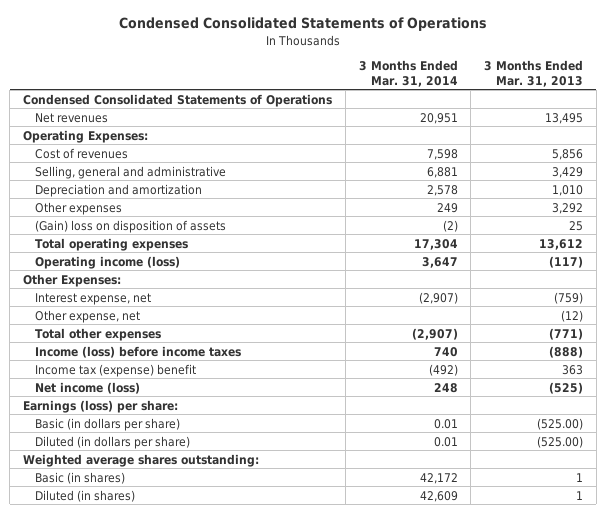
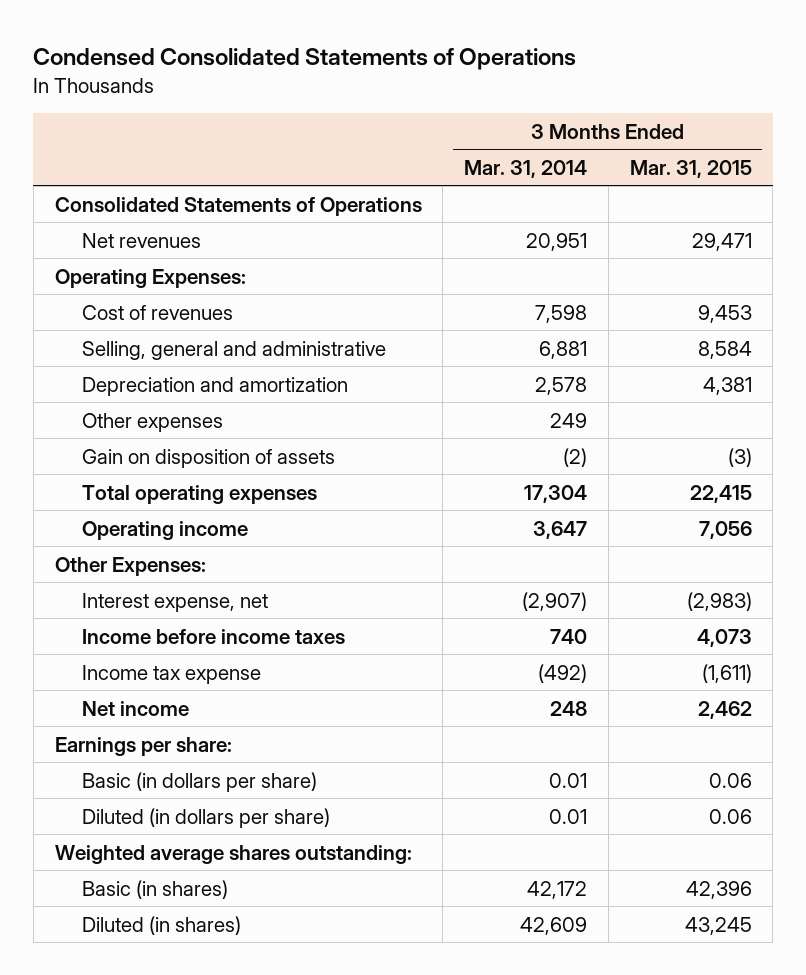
[484,60,584,87] 3 Months Ended Mar. 31, 2013 -> none
none -> [629,159,752,178] Mar. 31, 2015
[23,93,333,107] Condensed Consolidated Statements of Operations -> [54,196,422,216] Consolidated Statements of Operations
[34,219,226,233] (Gain) loss on disposition of assets -> [81,448,335,468] Gain on disposition of assets
[34,255,180,269] Operating income (loss) -> [81,520,248,540] Operating income
[34,309,140,323] Other expense, net -> none
[34,327,161,341] Total other expenses -> none
[34,345,241,358] Income (loss) before income taxes -> [81,628,345,644] Income before income taxes
[34,363,196,377] Income tax (expense) benefit -> [81,664,261,684] Income tax expense
[34,381,140,394] Net income (loss) -> [81,700,189,716] Net income
[23,399,179,413] Earnings (loss) per share: -> [54,736,232,756] Earnings per share:

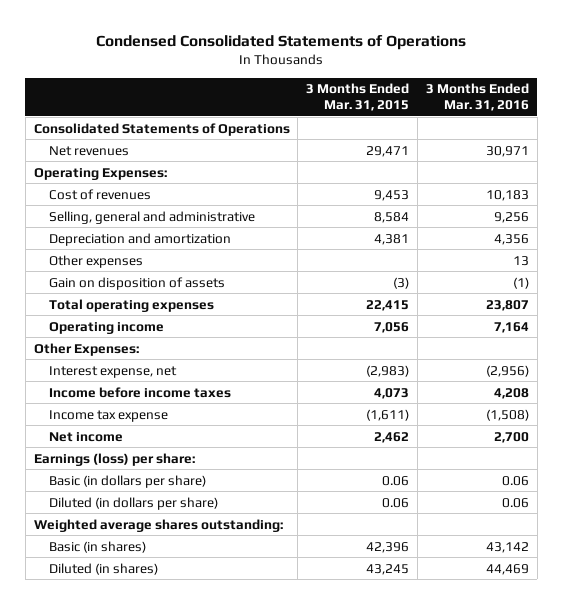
[464,159,588,178] Mar. 31, 2014 -> none
none -> [425,83,529,111] 3 Months Ended Mar. 31, 2016
[54,736,232,756] Earnings per share: -> [33,452,195,466] Earnings (loss) per share:

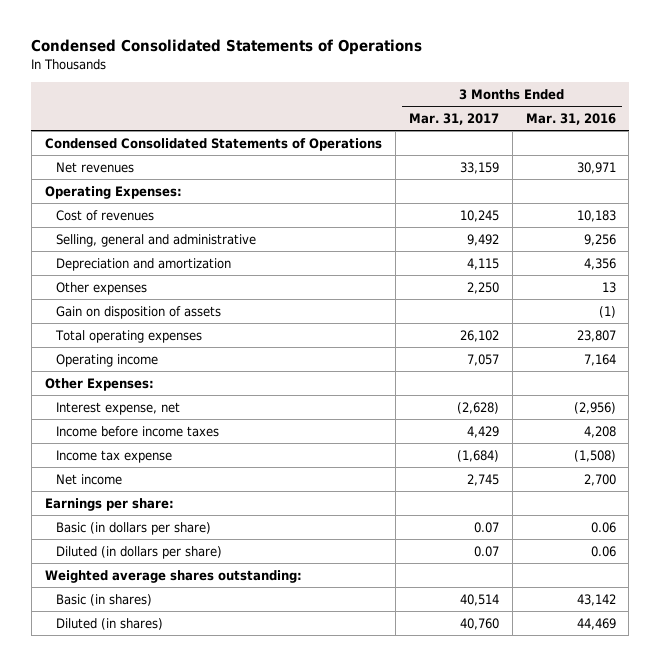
[306,83,410,111] 3 Months Ended Mar. 31, 2015 -> none
none -> [408,112,499,125] Mar. 31, 2017
[33,122,290,136] Consolidated Statements of Operations -> [44,137,382,151] Condensed Consolidated Statements of Operations
[33,452,195,466] Earnings (loss) per share: -> [44,497,174,511] Earnings per share:

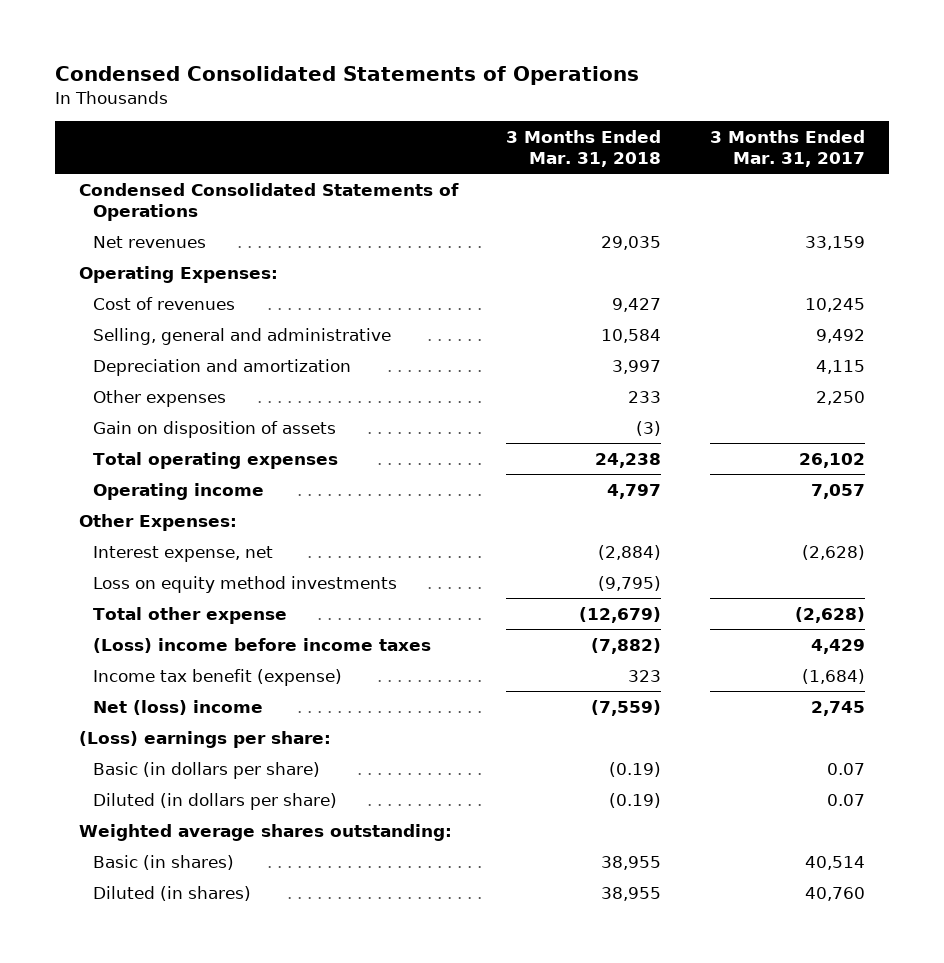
[525,112,616,125] Mar. 31, 2016 -> none
none -> [506,130,662,167] 3 Months Ended Mar. 31, 2018
none -> [93,575,398,593] Loss on equity method investments
none -> [93,606,288,624] Total other expense
[56,425,220,437] Income before income taxes -> [93,637,432,653] (Loss) income before income taxes
[56,449,173,463] Income tax expense -> [93,668,343,686] Income tax benefit (expense)
[56,473,123,485] Net income -> [93,699,264,715] Net (loss) income
[44,497,174,511] Earnings per share: -> [78,730,331,748] (Loss) earnings per share:

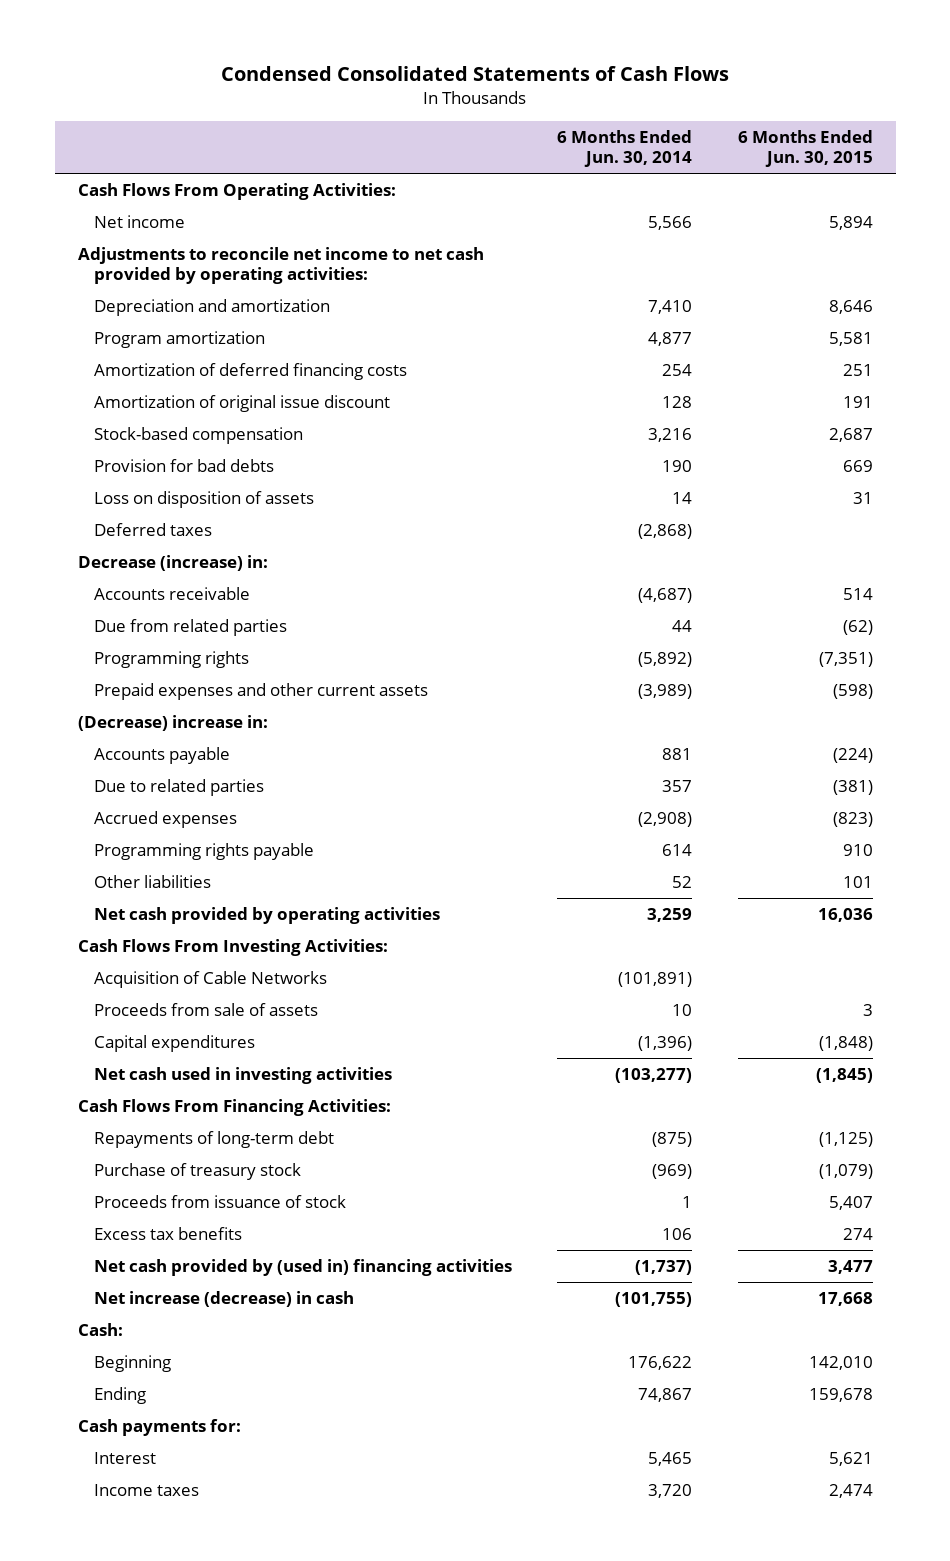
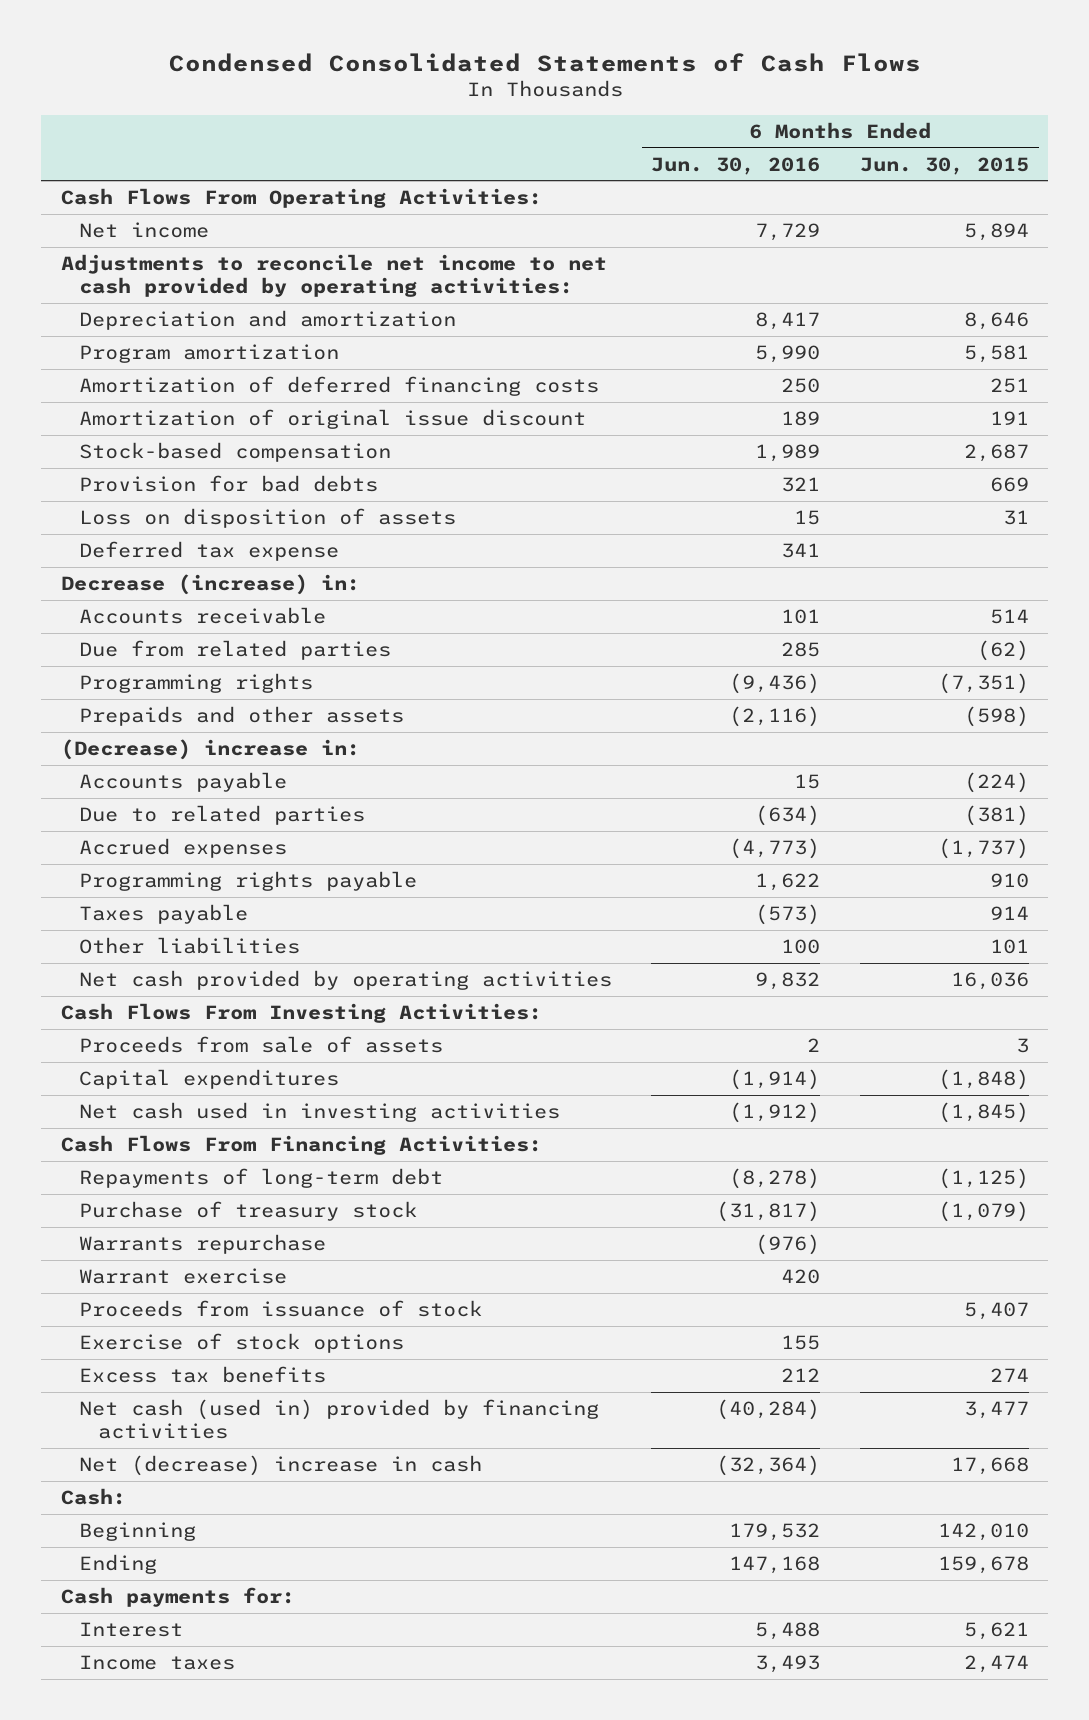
[557,130,693,168] 6 Months Ended Jun. 30, 2014 -> none
none -> [651,156,821,175] Jun. 30, 2016
[93,522,212,536] Deferred taxes -> [79,540,340,561] Deferred tax expense
[93,682,428,700] Prepaid expenses and other current assets -> [79,705,405,726] Prepaids and other assets
[832,811,873,827] (823) -> [937,837,1029,859] (1,737)
none -> [79,903,249,924] Taxes payable
[93,970,327,988] Acquisition of Cable Networks -> none
none -> [79,1233,327,1254] Warrants repurchase
none -> [79,1267,288,1284] Warrant exercise
none -> [79,1332,405,1353] Exercise of stock options
[93,1258,512,1276] Net cash provided by (used in) financing activities -> [79,1398,600,1440] Net cash (used in) provided by financing activities
[93,1290,354,1307] Net increase (decrease) in cash -> [79,1454,483,1476] Net (decrease) increase in cash

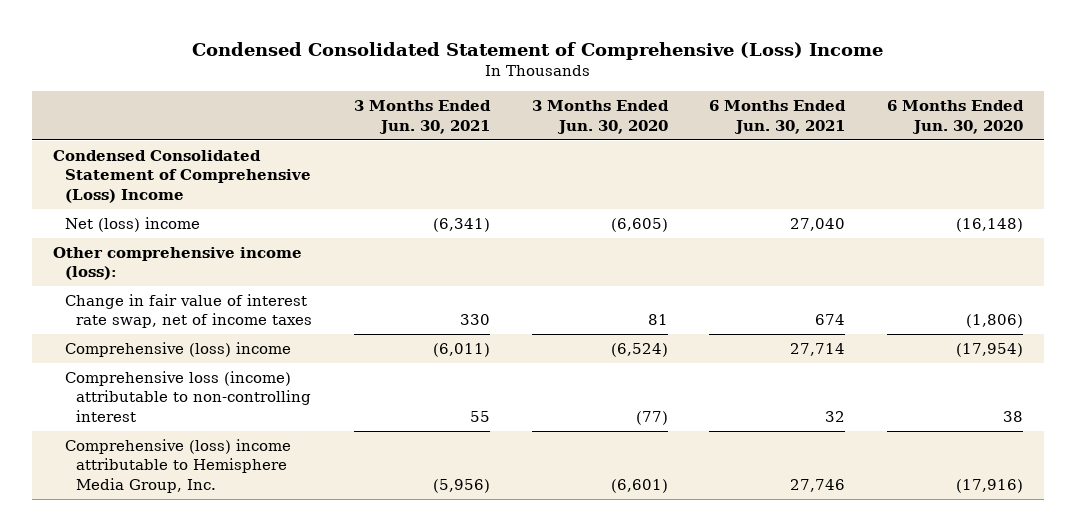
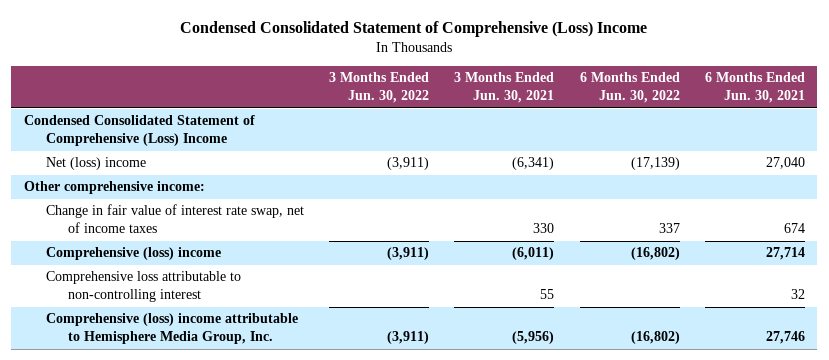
[531,100,669,134] 3 Months Ended Jun. 30, 2020 -> none
[887,100,1025,134] 6 Months Ended Jun. 30, 2020 -> none
none -> [329,72,430,104] 3 Months Ended Jun. 30, 2022
none -> [579,72,680,104] 6 Months Ended Jun. 30, 2022
[52,246,302,281] Other comprehensive income (loss): -> [23,181,205,195] Other comprehensive income:
[64,370,312,422] Comprehensive loss (income) attributable to non-controlling interest -> [46,271,242,303] Comprehensive loss attributable to non-controlling interest

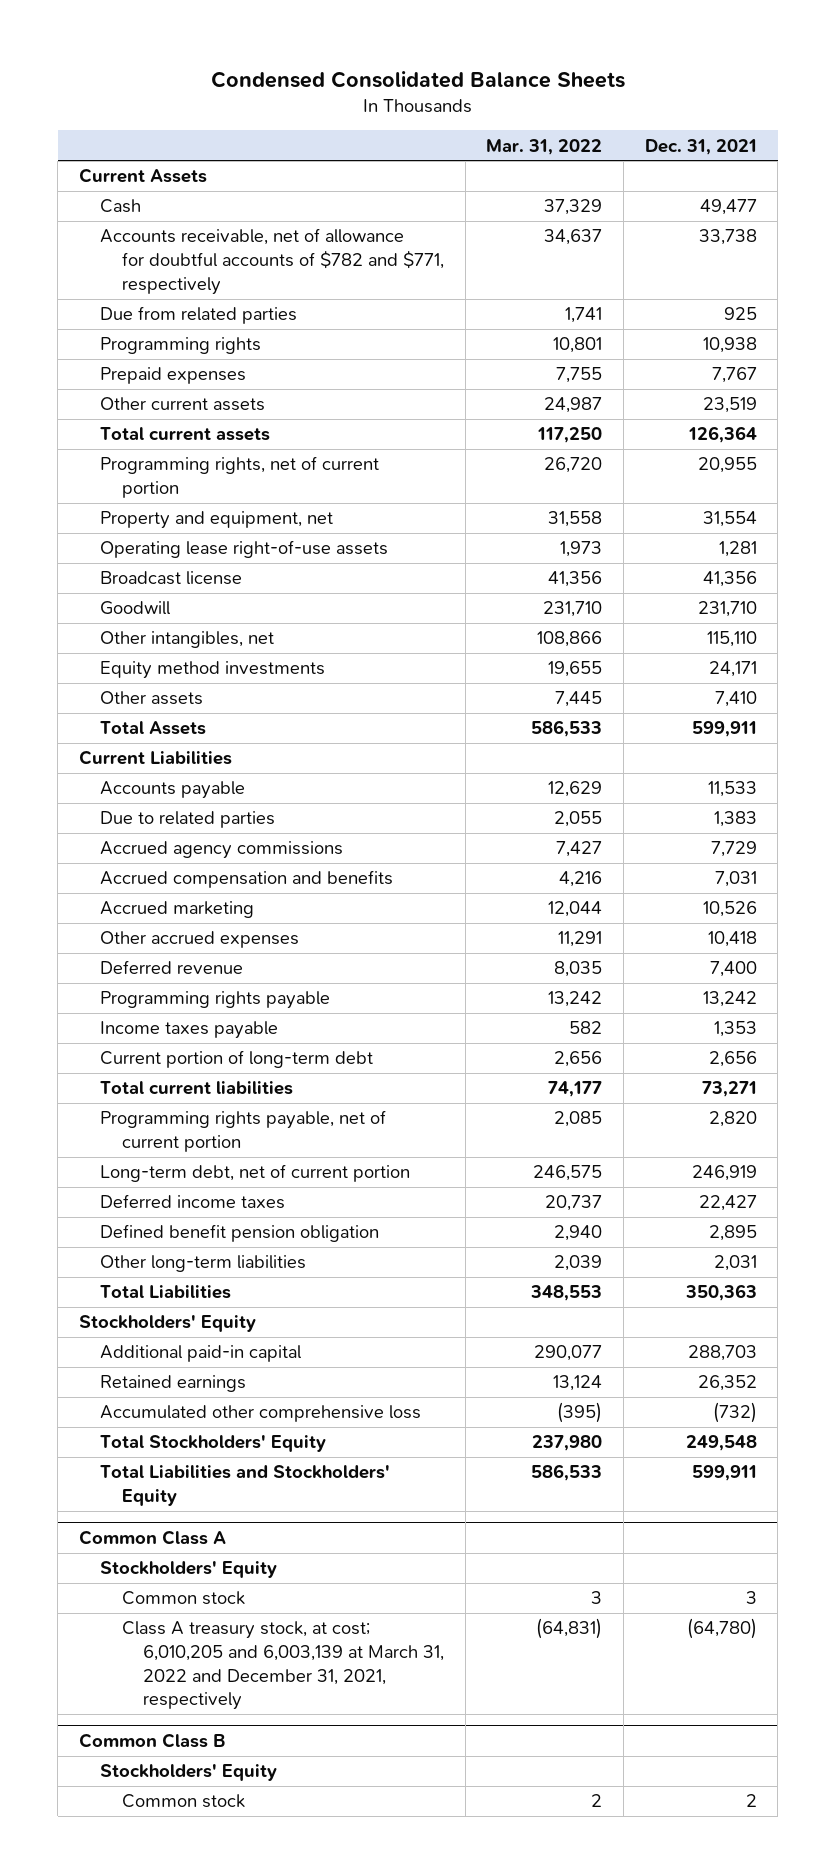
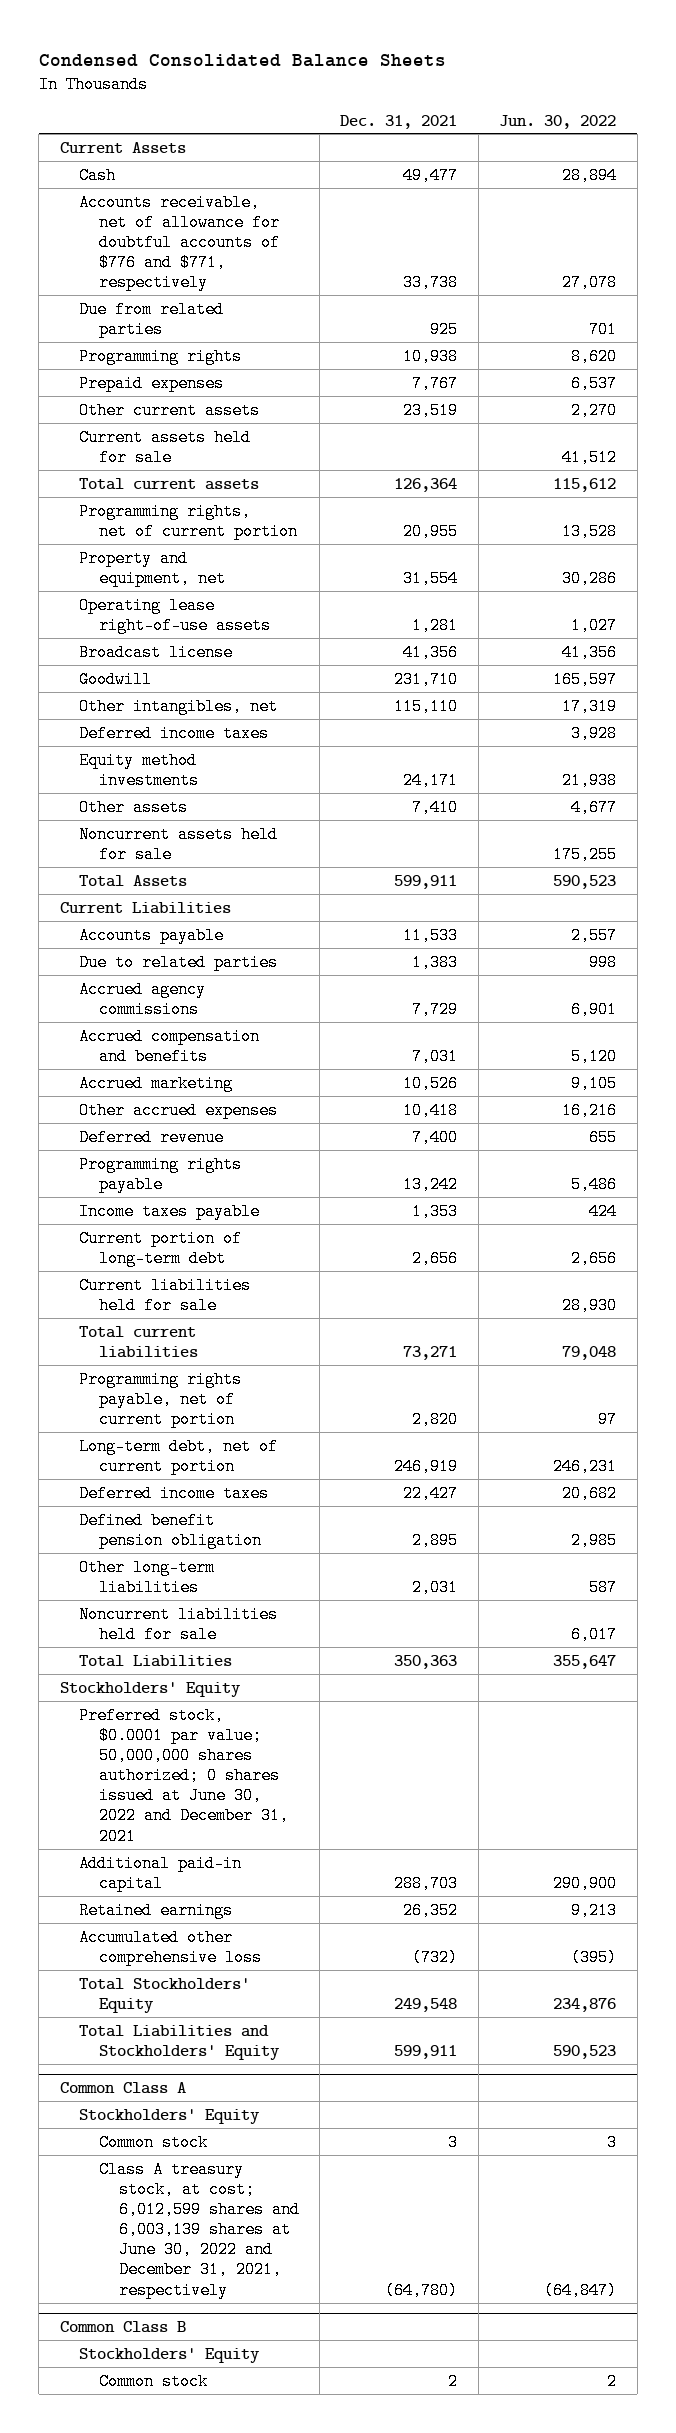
[486,138,603,155] Mar. 31, 2022 -> none
none -> [499,114,617,129] Jun. 30, 2022
[100,228,444,295] Accounts receivable, net of allowance for doubtful accounts of $782 and $771, respectively -> [79,193,280,292] Accounts receivable, net of allowance for doubtful accounts of $776 and $771, respectively
none -> [79,428,252,466] Current assets held for sale
none -> [79,724,270,742] Deferred income taxes
none -> [79,825,279,863] Noncurrent assets held for sale
none -> [79,1276,252,1314] Current liabilities held for sale
none -> [79,1605,279,1643] Noncurrent liabilities held for sale
none -> [79,1706,289,1845] Preferred stock, $0.0001 par value; 50,000,000 shares authorized; 0 shares issued at June 30, 2022 and December 31, 2021
[121,1621,445,1711] Class A treasury stock, at cost; 6,010,205 and 6,003,139 at March 31, 2022 and December 31, 2021, respectively -> [98,2160,300,2299] Class A treasury stock, at cost; 6,012,599 shares and 6,003,139 shares at June 30, 2022 and December 31, 2021, respectively

